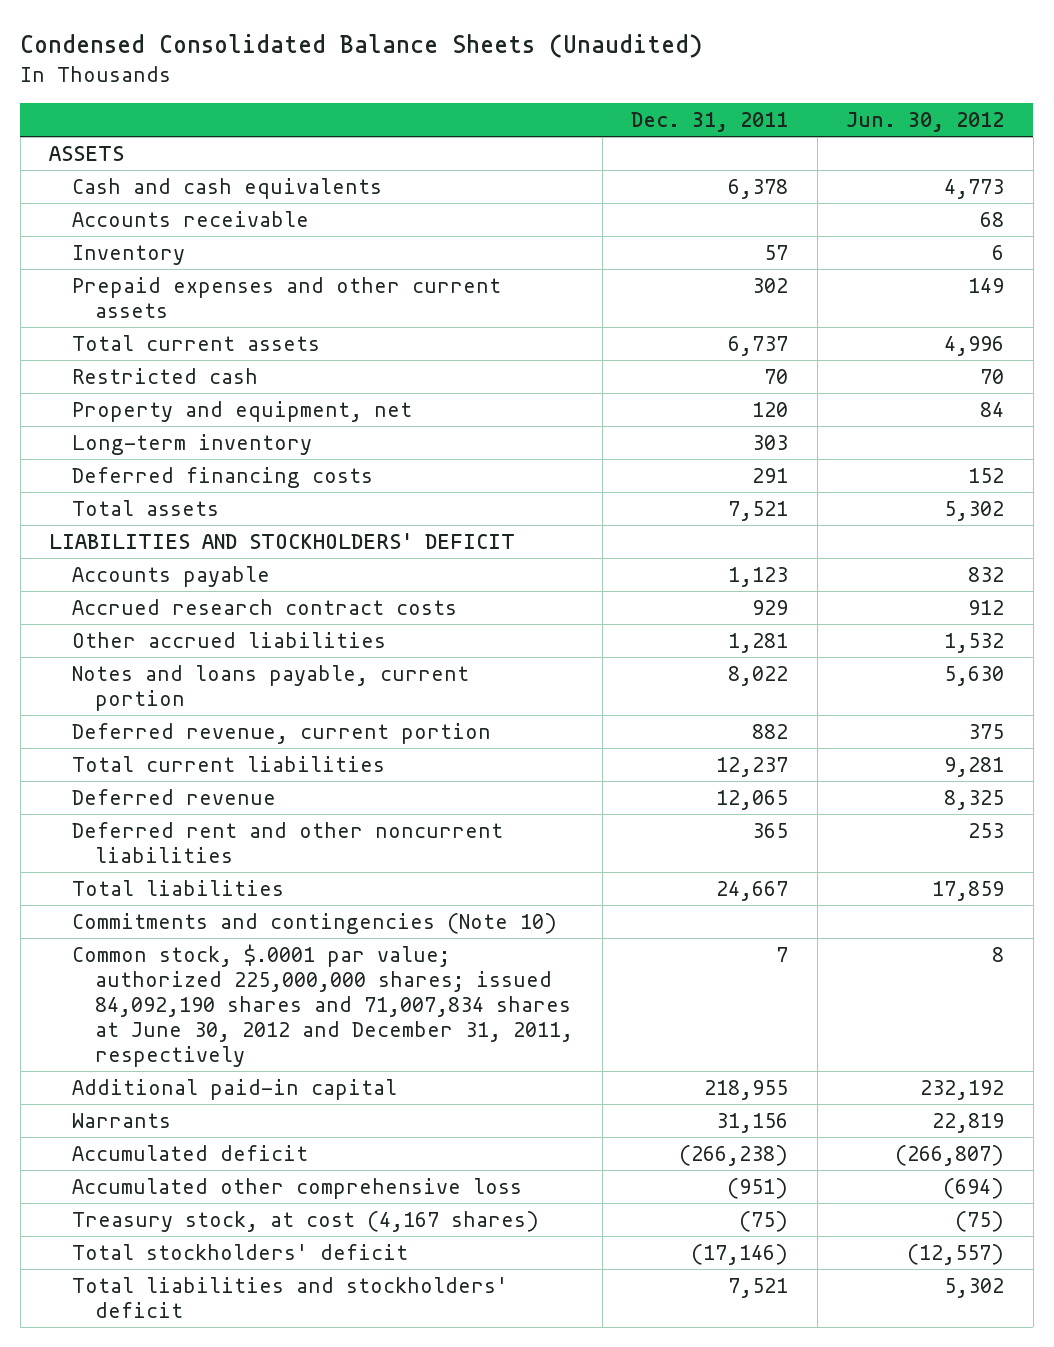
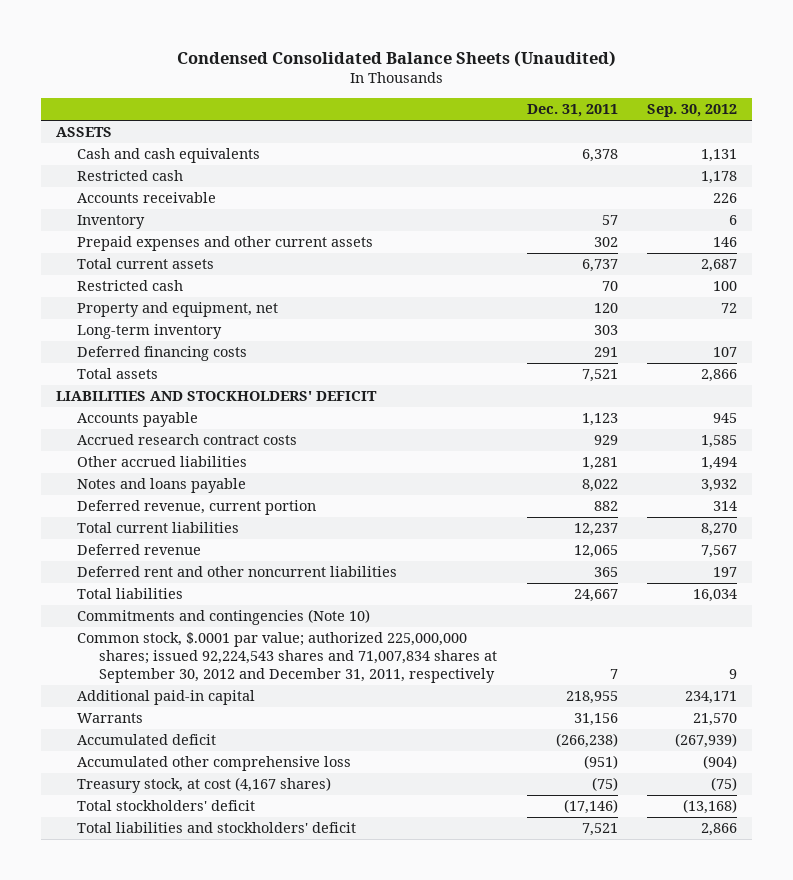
[846,112,1005,133] Jun. 30, 2012 -> none
none -> [647,104,738,118] Sep. 30, 2012
none -> [77,170,184,182] Restricted cash
[72,664,470,711] Notes and loans payable, current portion -> [77,478,247,494] Notes and loans payable
[72,943,574,1067] Common stock, $.0001 par value; authorized 225,000,000 shares; issued 84,092,190 shares and 71,007,834 shares at June 30, 2012 and December 31, 2011, respectively -> [77,632,498,683] Common stock, $.0001 par value; authorized 225,000,000 shares; issued 92,224,543 shares and 71,007,834 shares at September 30, 2012 and December 31, 2011, respectively

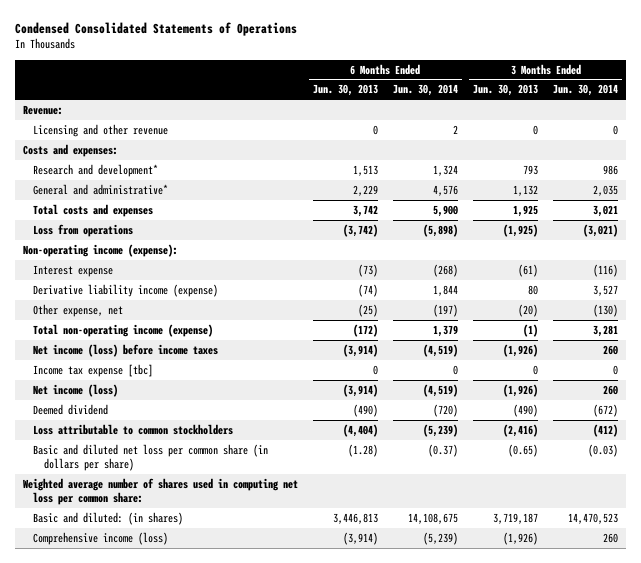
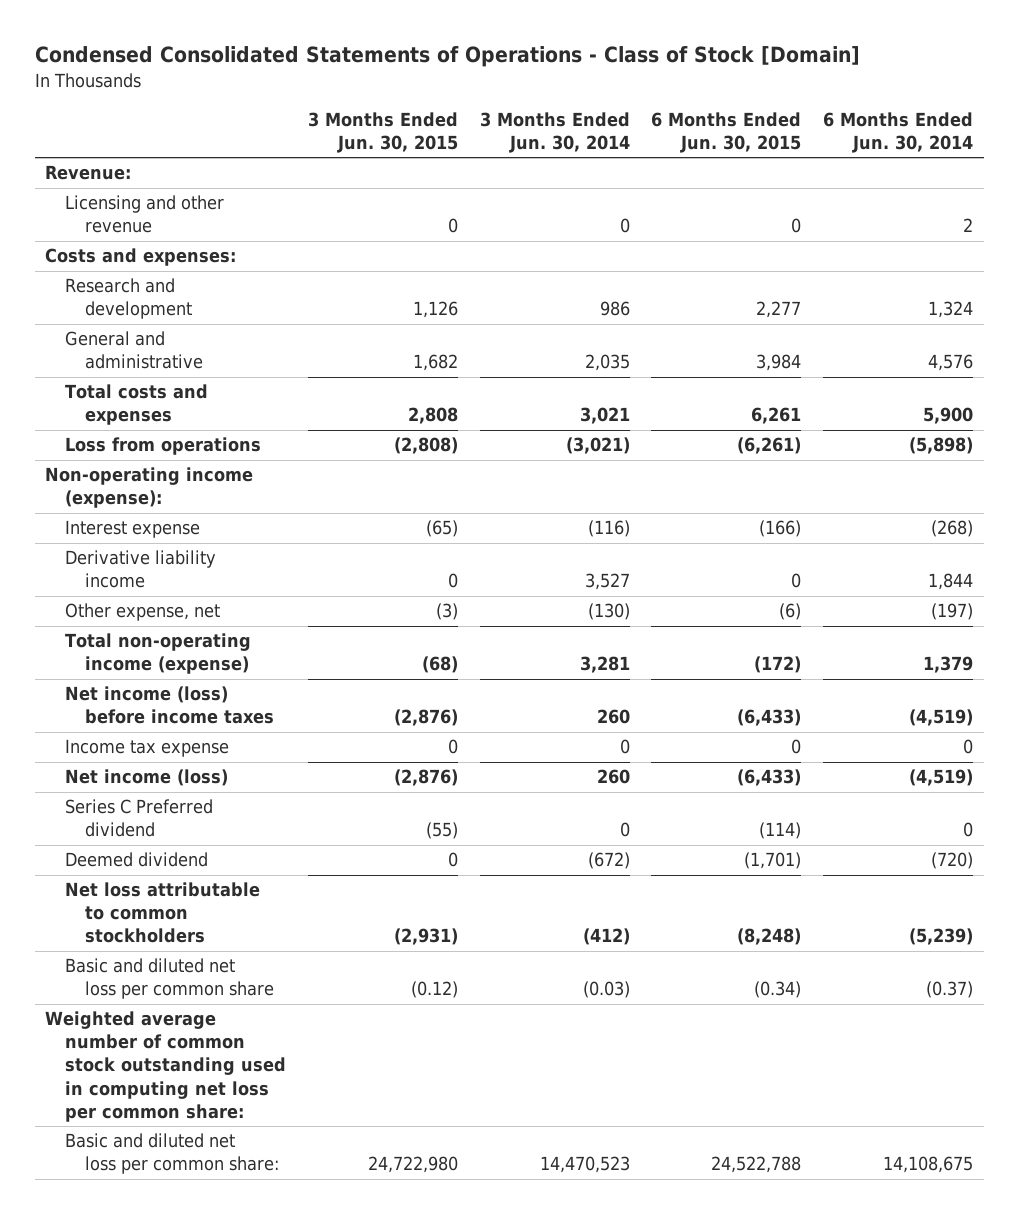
[15,21,298,36] Condensed Consolidated Statements of Operations -> [34,46,860,68] Condensed Consolidated Statements of Operations - Class of Stock [Domain]
[312,84,378,97] Jun. 30, 2013 -> none
[473,84,539,97] Jun. 30, 2013 -> none
none -> [307,112,458,154] 3 Months Ended Jun. 30, 2015
none -> [651,112,802,154] 6 Months Ended Jun. 30, 2015
[33,163,159,177] Research and development* -> [65,278,193,320] Research and development
[33,183,169,195] General and administrative* -> [65,331,204,370] General and administrative
[33,283,219,297] Derivative liability income (expense) -> [65,550,217,589] Derivative liability income
[33,363,154,377] Income tax expense [tbc] -> [65,739,230,758] Income tax expense
none -> [65,799,214,838] Series C Preferred dividend
[33,531,169,545] Comprehensive income (loss) -> none
[33,423,234,435] Loss attributable to common stockholders -> [65,882,261,944] Net loss attributable to common stockholders
[33,443,269,472] Basic and diluted net loss per common share (in dollars per share) -> [65,958,275,1000] Basic and diluted net loss per common share
[22,477,298,506] Weighted average number of shares used in computing net loss per common share: -> [45,1011,287,1122] Weighted average number of common stock outstanding used in computing net loss per common share:
[33,511,184,525] Basic and diluted: (in shares) -> [65,1133,280,1175] Basic and diluted net loss per common share:

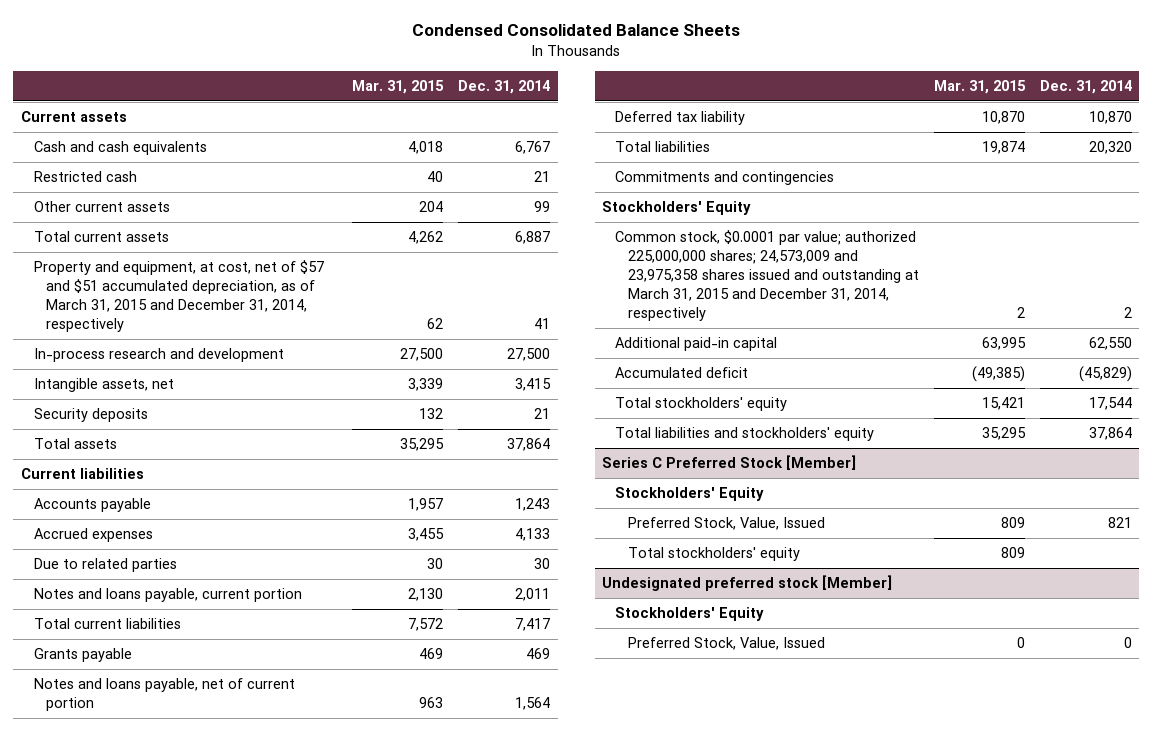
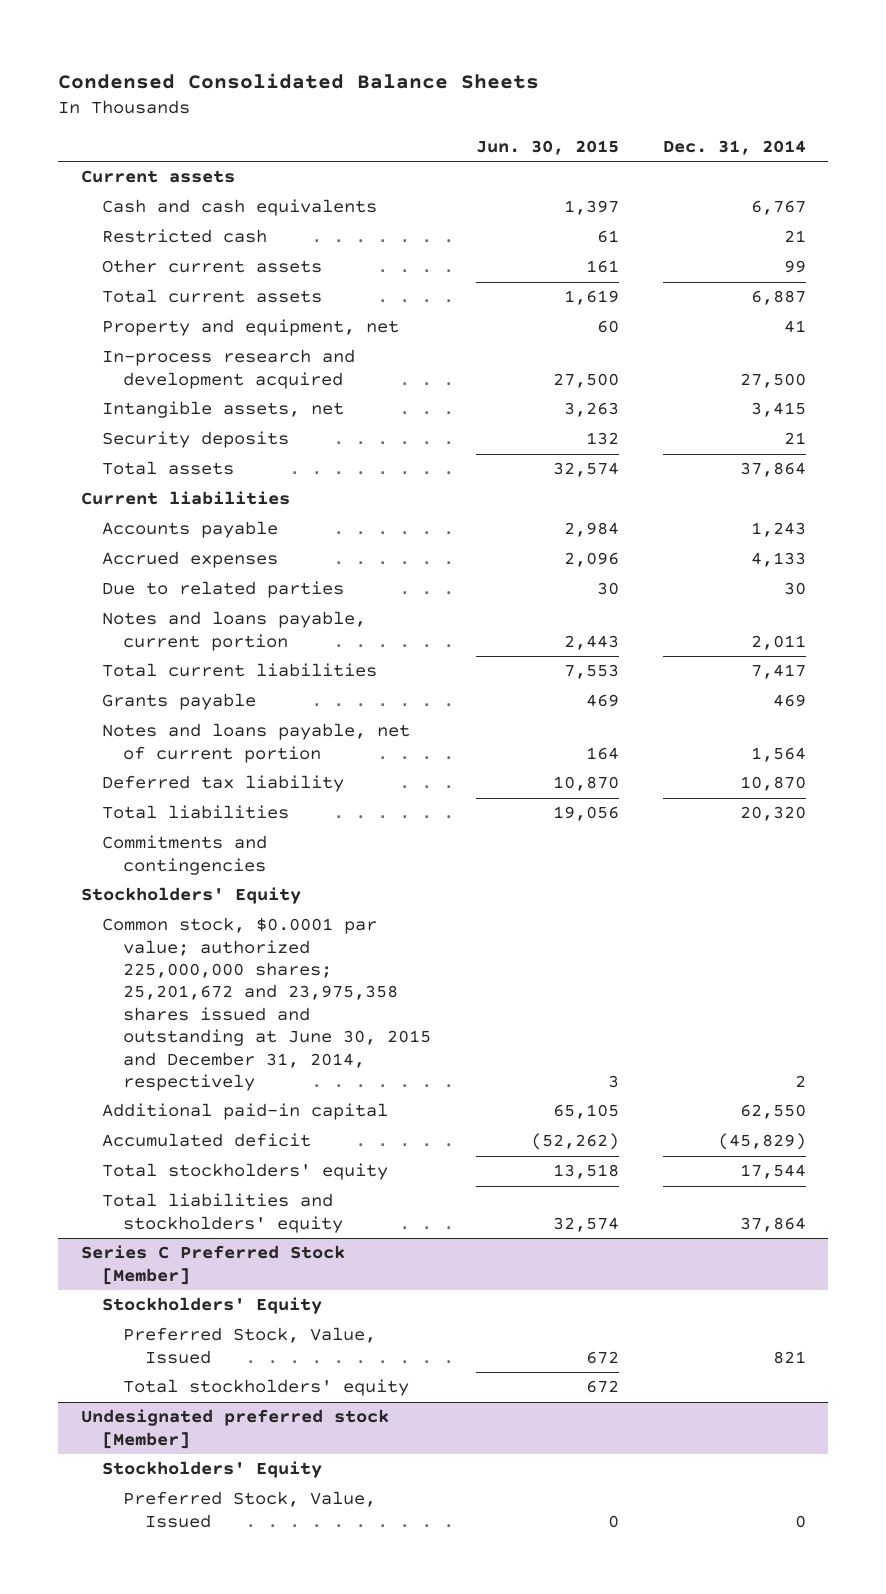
[352,79,445,94] Mar. 31, 2015 -> none
none -> [475,140,619,156] Jun. 30, 2015
[33,260,324,333] Property and equipment, at cost, net of $57 and $51 accumulated depreciation, as of March 31, 2015 and December 31, 2014, respectively -> [102,319,400,337] Property and equipment, net
[33,348,284,363] In-process research and development -> [102,349,356,389] In-process research and development acquired
[614,230,919,322] Common stock, $0.0001 par value; authorized 225,000,000 shares; 24,573,009 and 23,975,358 shares issued and outstanding at March 31, 2015 and December 31, 2014, respectively -> [102,917,432,1091] Common stock, $0.0001 par value; authorized 225,000,000 shares; 25,201,672 and 23,975,358 shares issued and outstanding at June 30, 2015 and December 31, 2014, respectively

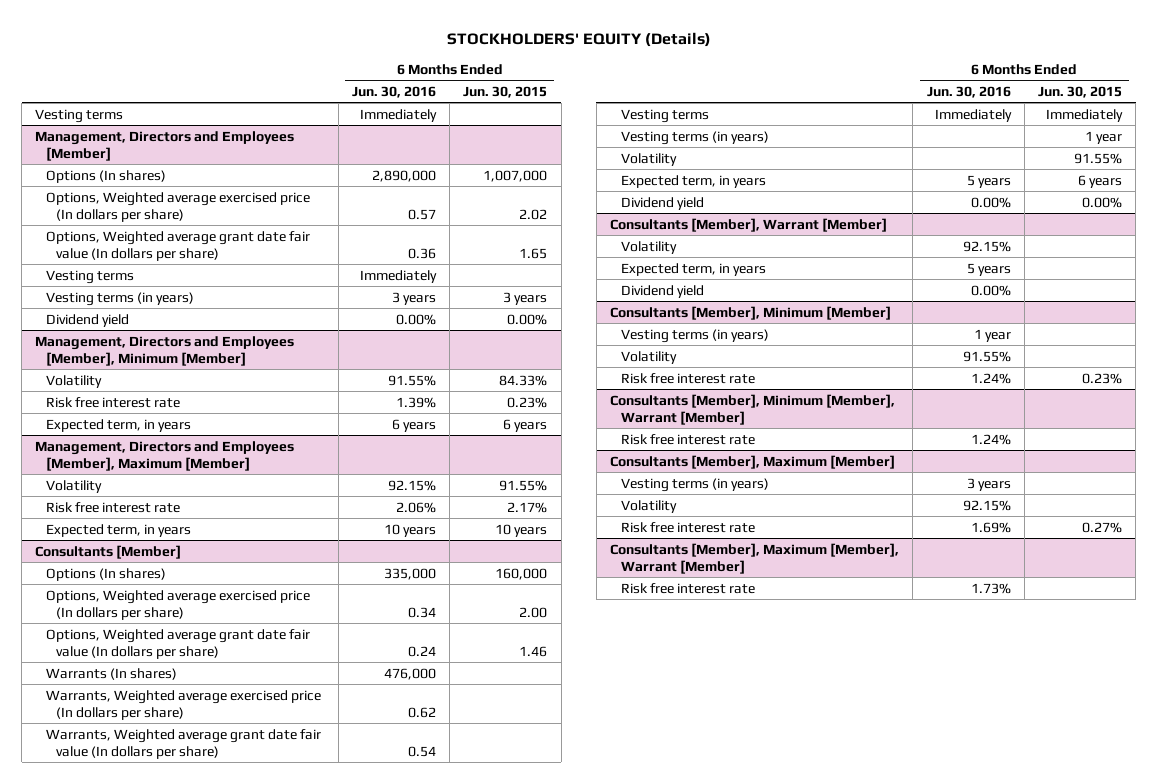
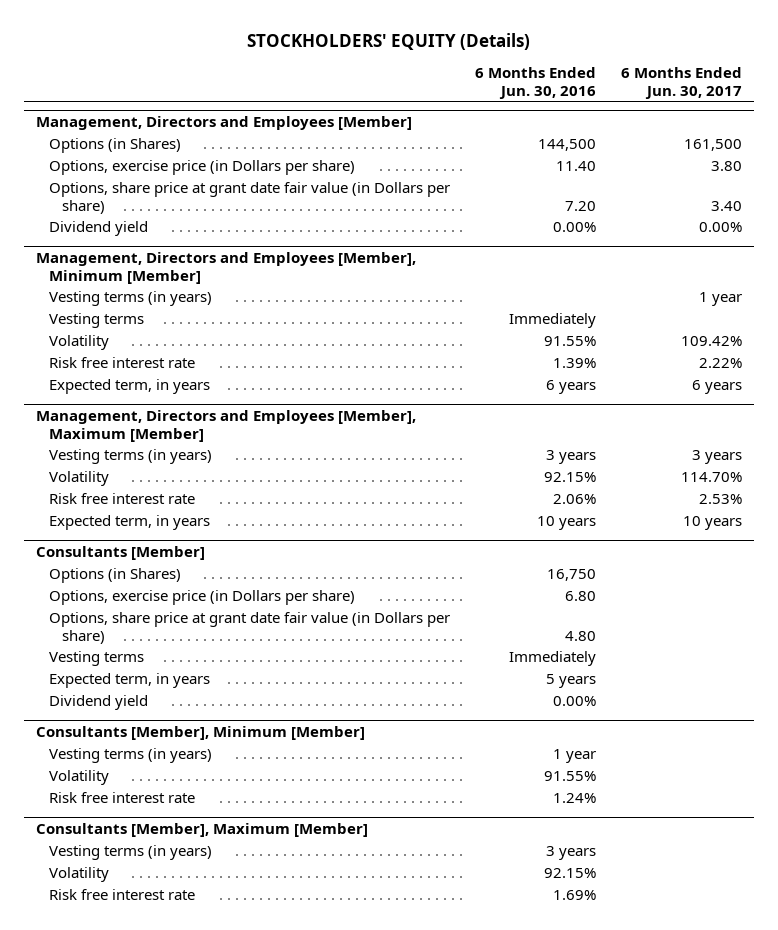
[463,85,548,98] Jun. 30, 2015 -> none
none -> [620,67,742,99] 6 Months Ended Jun. 30, 2017
[35,108,124,123] Vesting terms -> none
[45,269,134,284] Vesting terms -> none
[45,291,194,306] Vesting terms (in years) -> none
[45,169,166,183] Options (In shares) -> [49,138,182,154] Options (in Shares)
[371,169,436,182] 2,890,000 -> [538,139,597,152] 144,500
[45,191,310,222] Options, Weighted average exercised price (In dollars per share) -> [49,160,356,176] Options, exercise price (in Dollars per share)
[407,208,436,220] 0.57 -> [556,161,597,172] 11.40
[45,230,310,261] Options, Weighted average grant date fair value (In dollars per share) -> [49,182,451,214] Options, share price at grant date fair value (in Dollars per share)
[407,247,436,259] 0.36 -> [565,200,597,211] 7.20
none -> [49,291,213,307] Vesting terms (in years)
none -> [49,313,145,329] Vesting terms
none -> [49,449,213,465] Vesting terms (in years)
[45,667,177,680] Warrants (In shares) -> none
[45,689,321,720] Warrants, Weighted average exercised price (In dollars per share) -> none
[45,728,321,759] Warrants, Weighted average grant date fair value (In dollars per share) -> none
[45,567,166,581] Options (In shares) -> [49,568,182,584] Options (in Shares)
[383,567,436,580] 335,000 -> [547,569,597,582] 16,750
[45,589,310,620] Options, Weighted average exercised price (In dollars per share) -> [49,590,356,606] Options, exercise price (in Dollars per share)
[407,606,436,618] 0.34 -> [565,591,597,602] 6.80
[45,628,310,659] Options, Weighted average grant date fair value (In dollars per share) -> [49,612,451,644] Options, share price at grant date fair value (in Dollars per share)
[407,645,436,657] 0.24 -> [565,630,597,641] 4.80
[620,130,769,145] Vesting terms (in years) -> none
[620,152,677,166] Volatility -> none
[610,217,888,232] Consultants [Member], Warrant [Member] -> none
[620,240,677,254] Volatility -> none
[620,262,766,276] Expected term, in years -> none
[620,284,704,298] Dividend yield -> none
[610,393,896,425] Consultants [Member], Minimum [Member], Warrant [Member] -> none
[620,433,755,445] Risk free interest rate -> none
[610,542,900,574] Consultants [Member], Maximum [Member], Warrant [Member] -> none
[620,582,755,594] Risk free interest rate -> none

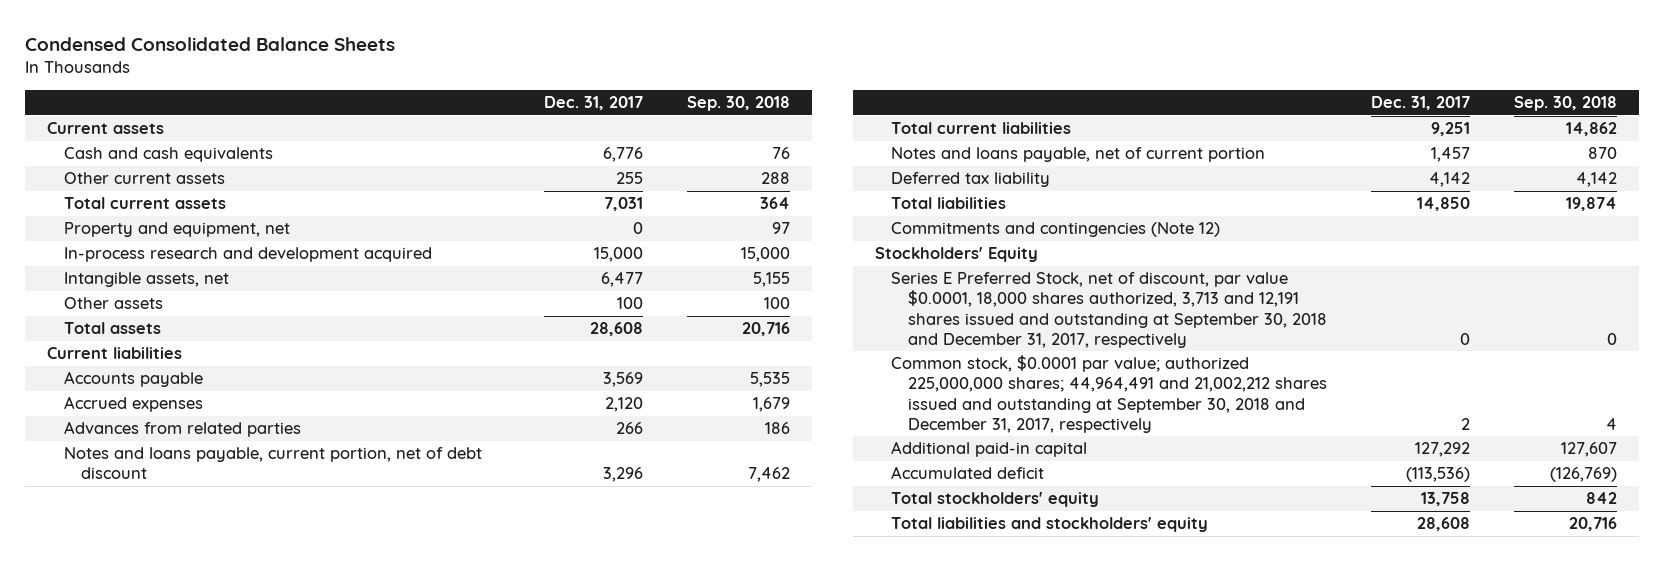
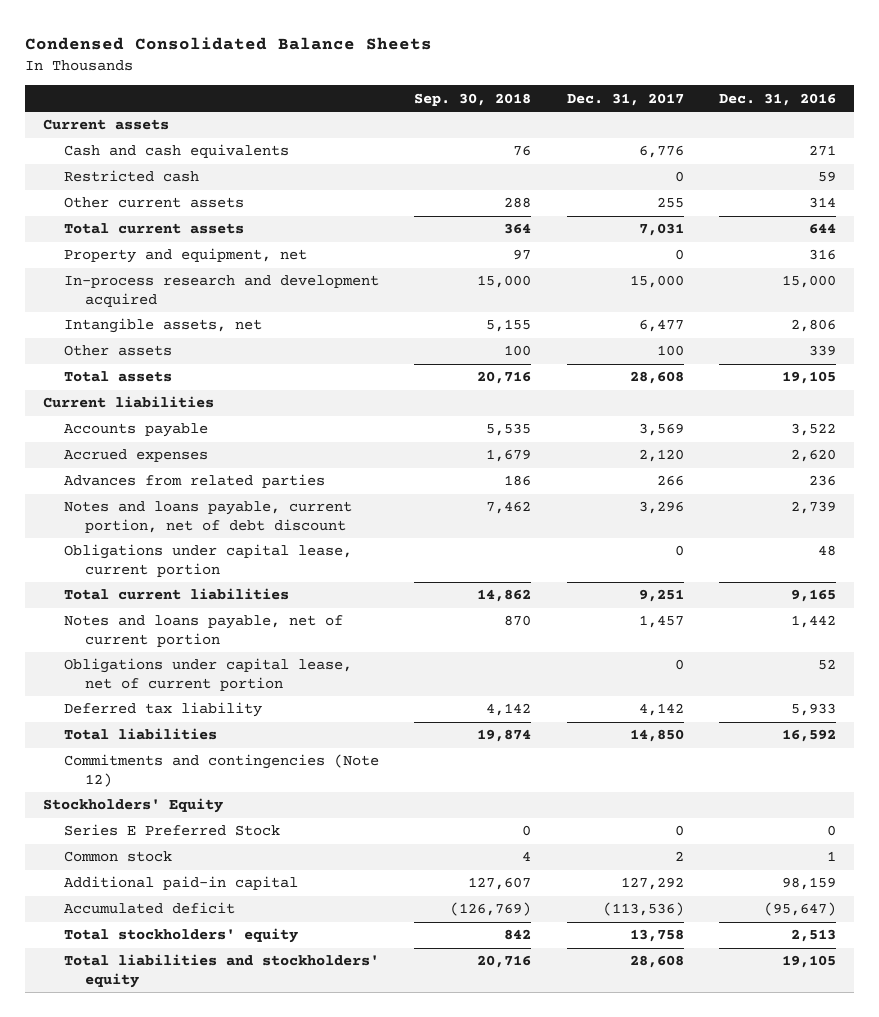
none -> [718,92,836,106] Dec. 31, 2016
none -> [64,170,200,183] Restricted cash
none -> [64,544,353,577] Obligations under capital lease, current portion
none -> [64,658,353,691] Obligations under capital lease, net of current portion
[891,272,1327,348] Series E Preferred Stock, net of discount, par value $0.0001, 18,000 shares authorized, 3,713 and 12,191 shares issued and outstanding at September 30, 2018 and December 31, 2017, respectively -> [64,824,281,837] Series E Preferred Stock
[891,355,1327,433] Common stock, $0.0001 par value; authorized 225,000,000 shares; 44,964,491 and 21,002,212 shares issued and outstanding at September 30, 2018 and December 31, 2017, respectively -> [64,851,173,863] Common stock

